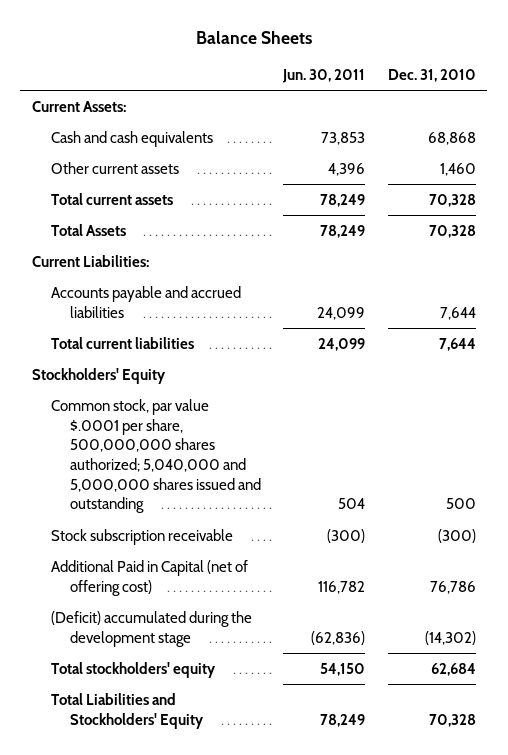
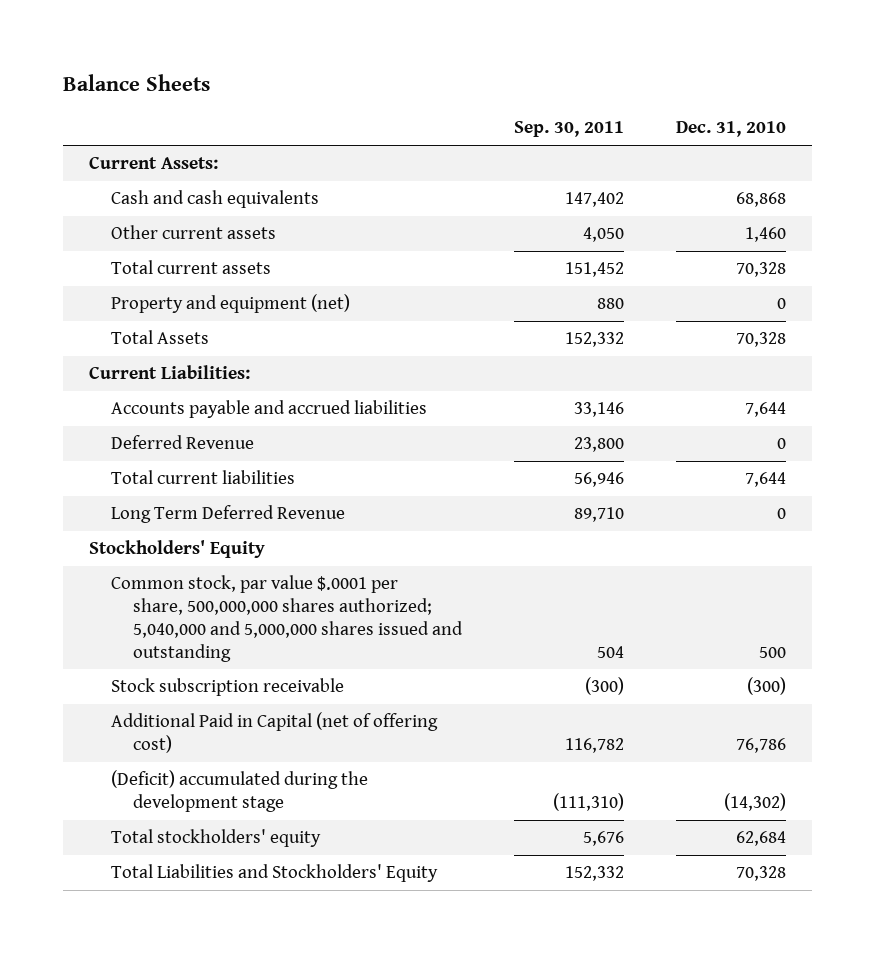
[282,68,366,83] Jun. 30, 2011 -> none
none -> [514,121,625,138] Sep. 30, 2011
none -> [110,294,350,314] Property and equipment (net)
none -> [110,435,254,450] Deferred Revenue
none -> [110,505,345,524] Long Term Deferred Revenue

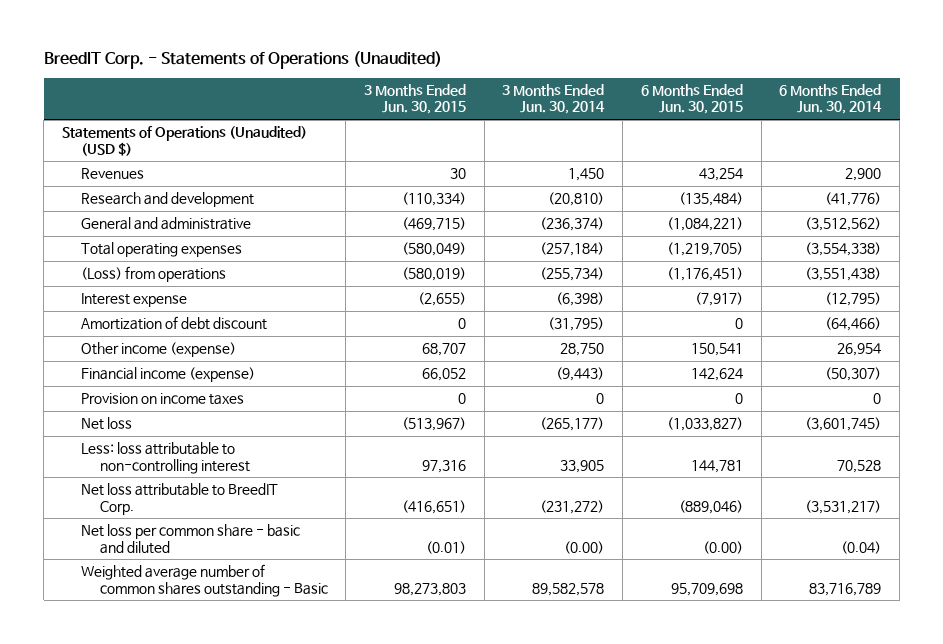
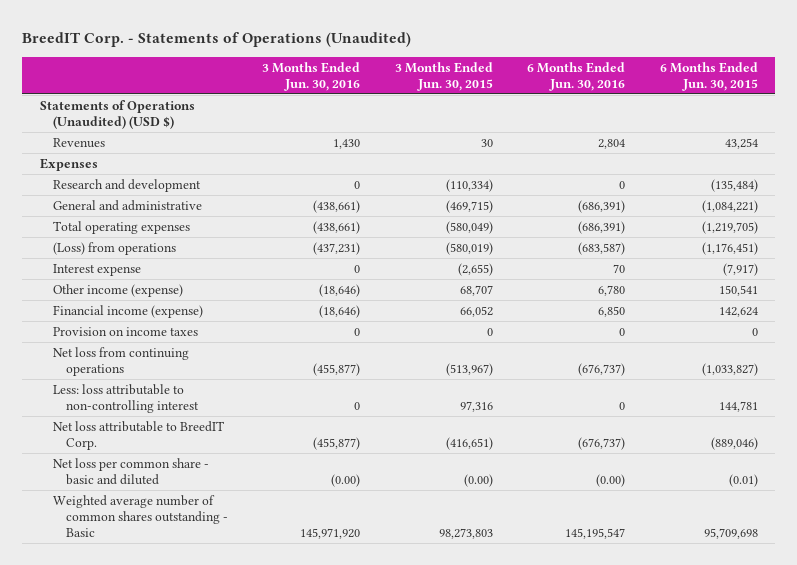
[502,84,606,115] 3 Months Ended Jun. 30, 2014 -> none
[779,84,883,115] 6 Months Ended Jun. 30, 2014 -> none
none -> [262,61,361,91] 3 Months Ended Jun. 30, 2016
none -> [527,61,626,91] 6 Months Ended Jun. 30, 2016
none -> [39,157,98,171] Expenses
[80,316,267,331] Amortization of debt discount -> none
[80,417,132,431] Net loss -> [52,346,189,376] Net loss from continuing operations
[425,540,466,554] (0.01) -> [463,473,493,487] (0.00)
[702,540,743,554] (0.00) -> [728,473,758,487] (0.01)

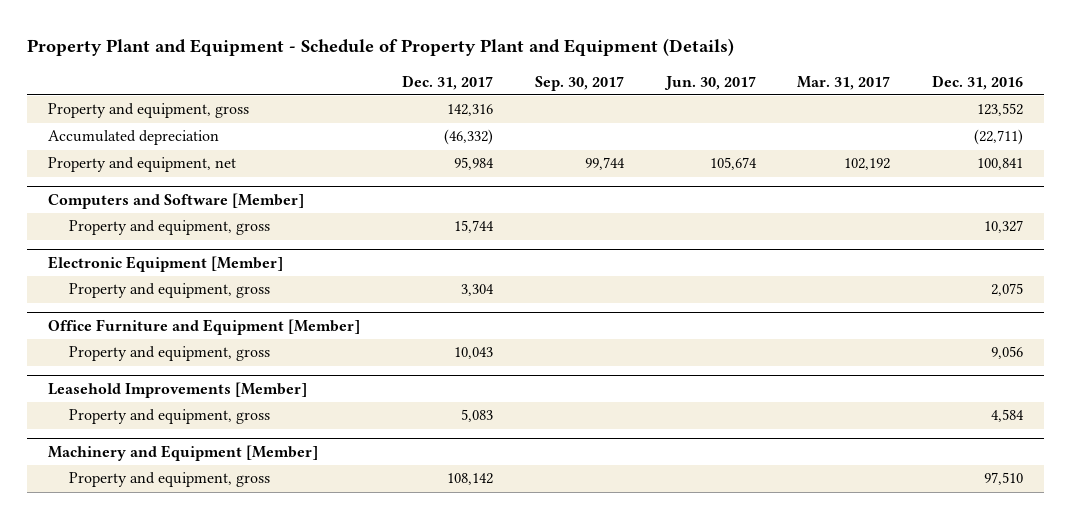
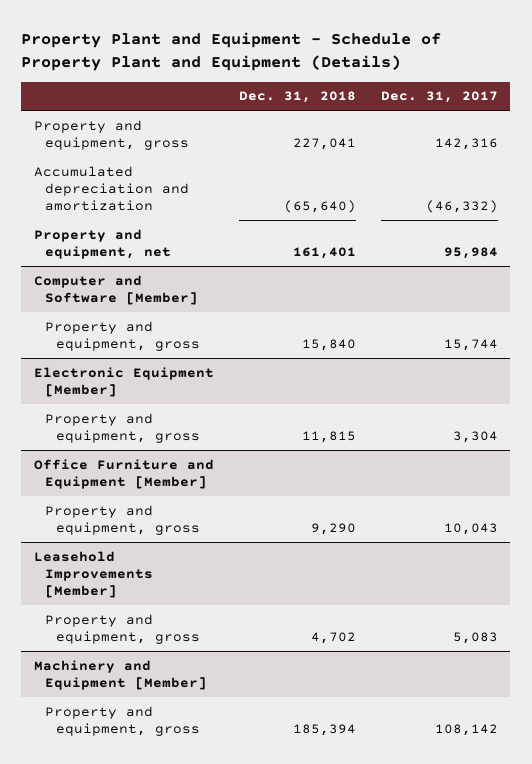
[534,75,624,91] Sep. 30, 2017 -> none
[663,75,756,90] Jun. 30, 2017 -> none
[797,75,891,90] Mar. 31, 2017 -> none
[932,74,1024,90] Dec. 31, 2016 -> none
none -> [238,91,356,104] Dec. 31, 2018
[48,130,220,146] Accumulated depreciation -> [33,165,190,212] Accumulated depreciation and amortization
[48,193,305,210] Computers and Software [Member] -> [33,274,199,305] Computer and Software [Member]

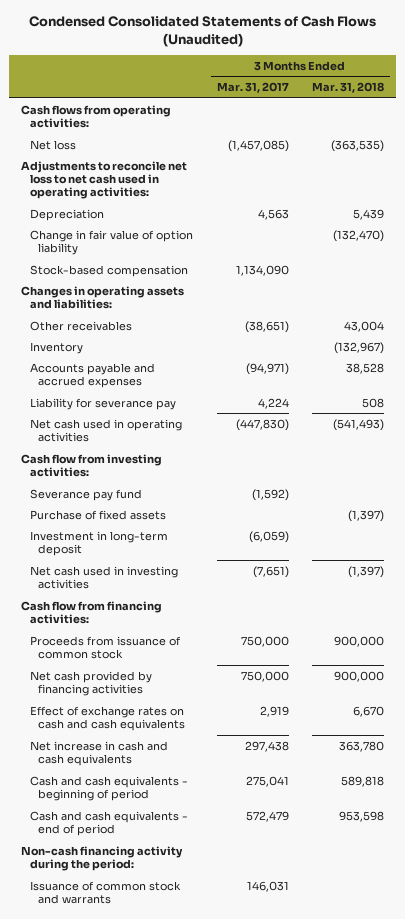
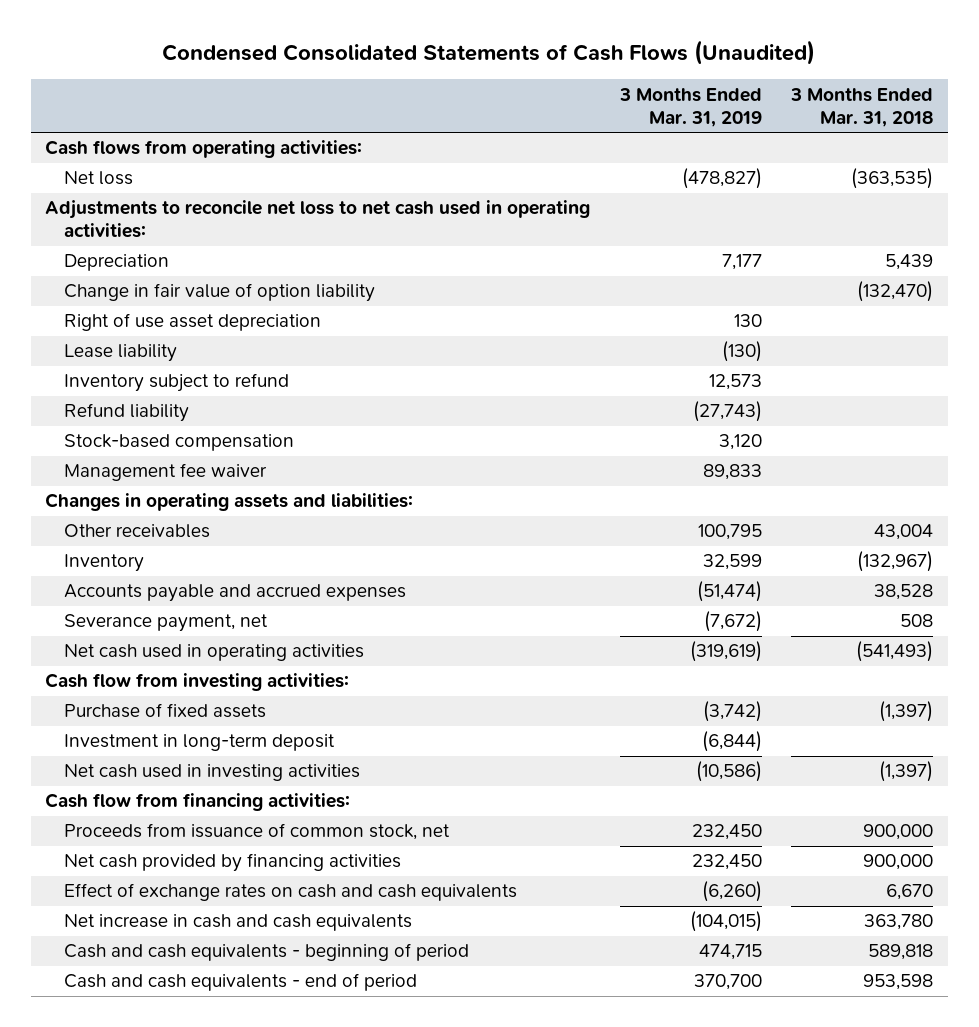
[216,81,289,93] Mar. 31, 2017 -> none
none -> [618,87,762,127] 3 Months Ended Mar. 31, 2019
none -> [63,313,321,332] Right of use asset depreciation
none -> [63,344,177,363] Lease liability
none -> [63,373,289,393] Inventory subject to refund
none -> [63,403,189,423] Refund liability
none -> [63,463,267,482] Management fee waiver
[29,397,176,410] Liability for severance pay -> none
none -> [63,614,268,633] Severance payment, net
[29,488,142,501] Severance pay fund -> none
[29,635,181,660] Proceeds from issuance of common stock -> [63,823,450,841] Proceeds from issuance of common stock, net
[21,845,184,872] Non-cash financing activity during the period: -> none
[29,880,181,905] Issuance of common stock and warrants -> none

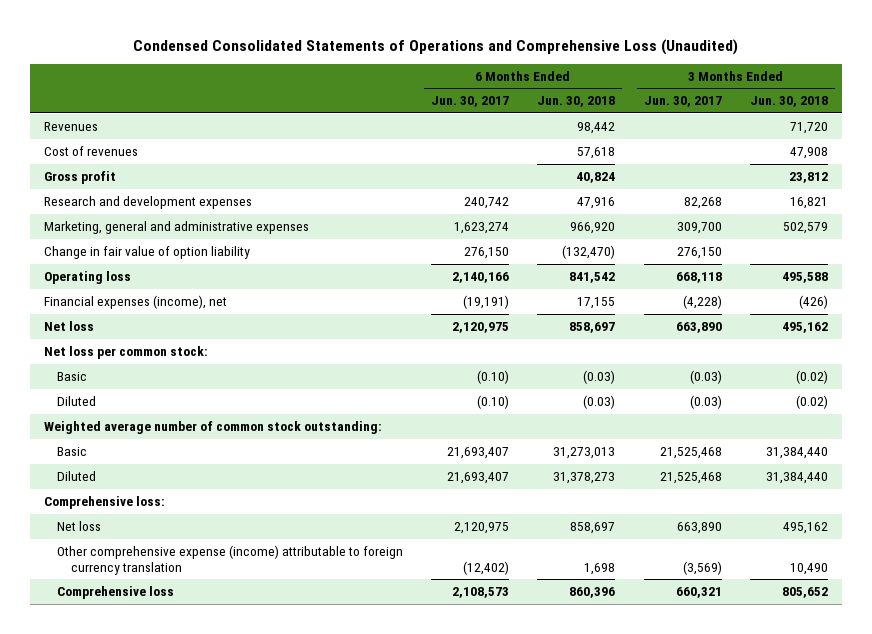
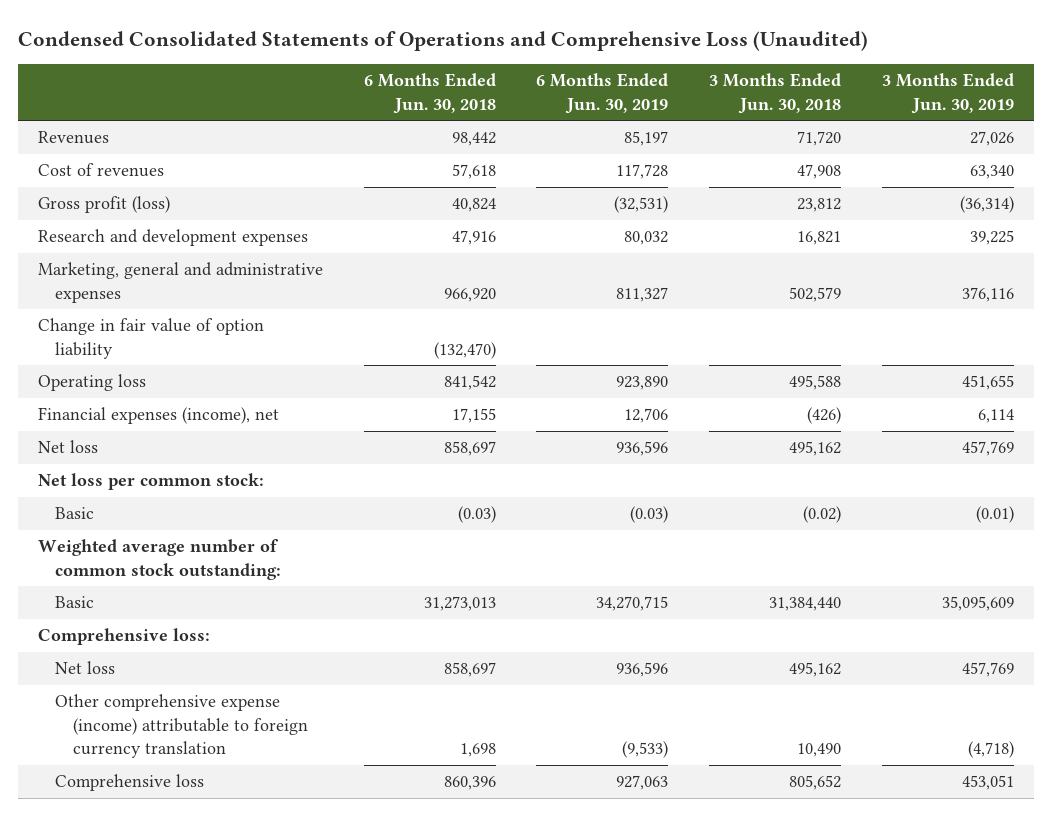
[431,96,510,108] Jun. 30, 2017 -> none
[643,96,722,108] Jun. 30, 2017 -> none
none -> [536,73,669,114] 6 Months Ended Jun. 30, 2019
none -> [881,73,1014,114] 3 Months Ended Jun. 30, 2019
[43,170,116,184] Gross profit -> [37,196,170,214] Gross profit (loss)
[57,395,97,406] Diluted -> none
[57,470,97,481] Diluted -> none

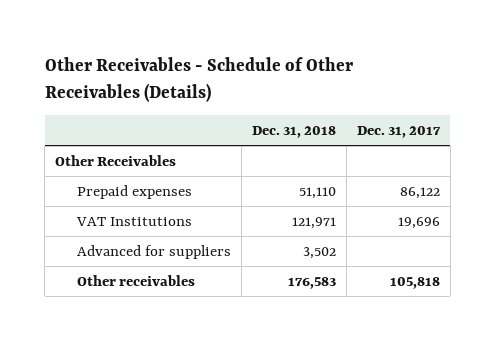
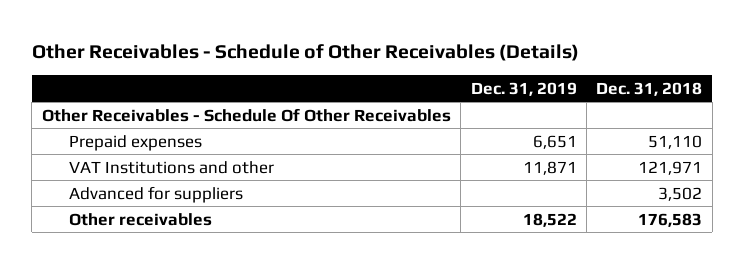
[356,125,441,138] Dec. 31, 2017 -> none
none -> [470,81,577,96] Dec. 31, 2019
[55,154,177,166] Other Receivables -> [41,107,451,122] Other Receivables - Schedule Of Other Receivables
[75,216,192,226] VAT Institutions -> [68,160,274,174] VAT Institutions and other

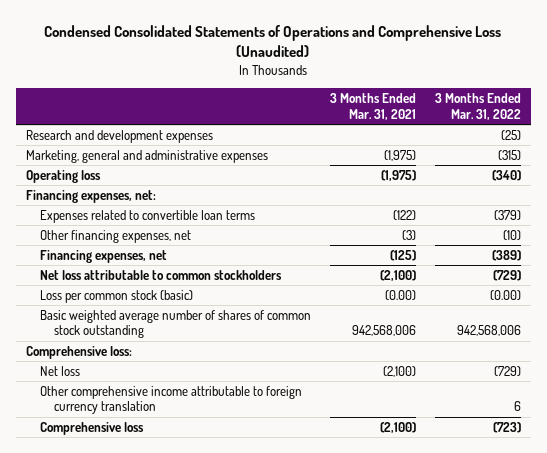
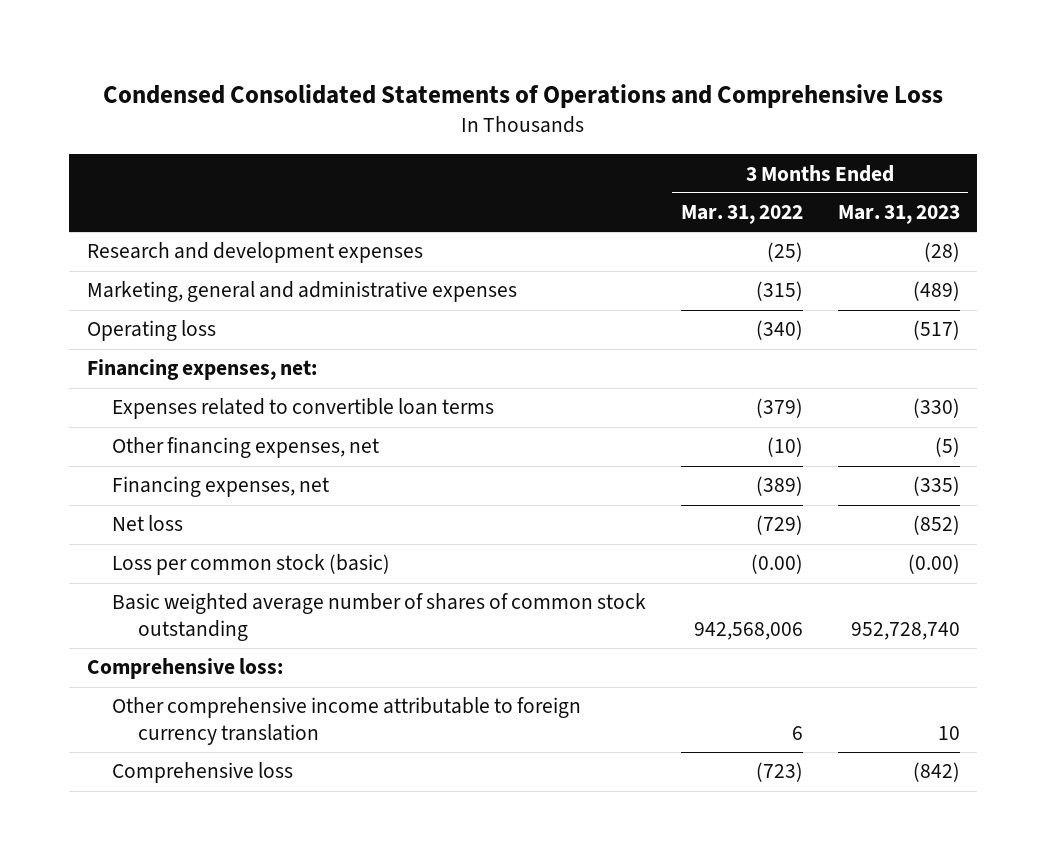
[44,24,502,58] Condensed Consolidated Statements of Operations and Comprehensive Loss (Unaudited) -> [103,83,944,108] Condensed Consolidated Statements of Operations and Comprehensive Loss
[329,93,416,120] 3 Months Ended Mar. 31, 2021 -> none
none -> [837,205,960,225] Mar. 31, 2023
[39,269,282,280] Net loss attributable to common stockholders -> none
[39,365,80,376] Net loss -> [112,515,184,532] Net loss

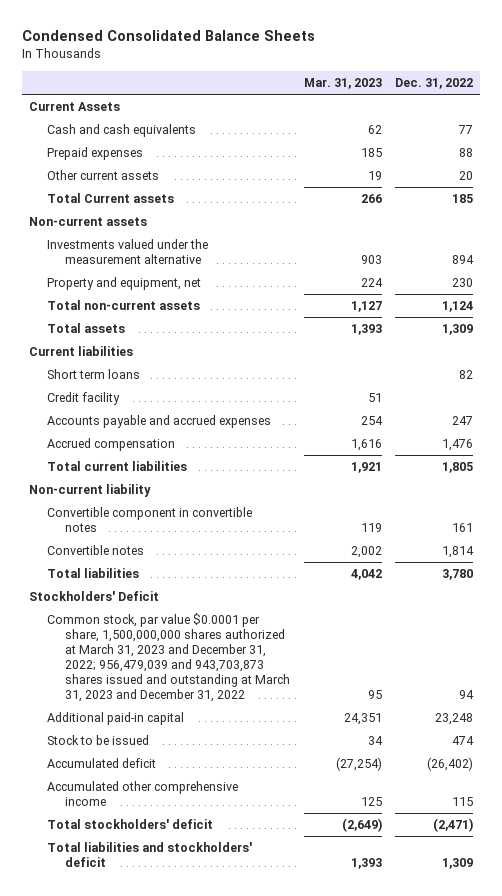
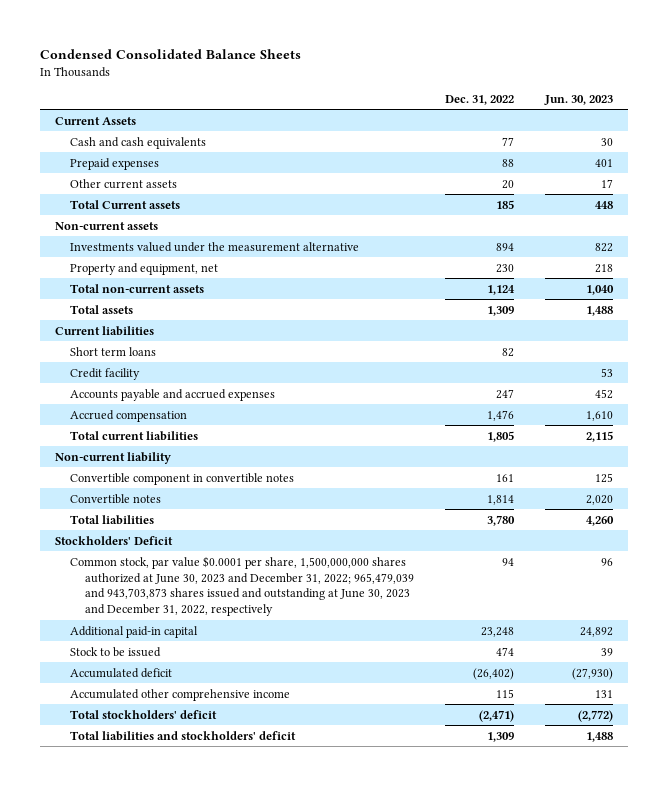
[303,78,382,90] Mar. 31, 2023 -> none
none -> [543,94,613,105] Jun. 30, 2023
[46,612,290,703] Common stock, par value $0.0001 per share, 1,500,000,000 shares authorized at March 31, 2023 and December 31, 2022; 956,479,039 and 943,703,873 shares issued and outstanding at March 31, 2023 and December 31, 2022 -> [70,555,415,617] Common stock, par value $0.0001 per share, 1,500,000,000 shares authorized at June 30, 2023 and December 31, 2022; 965,479,039 and 943,703,873 shares issued and outstanding at June 30, 2023 and December 31, 2022, respectively

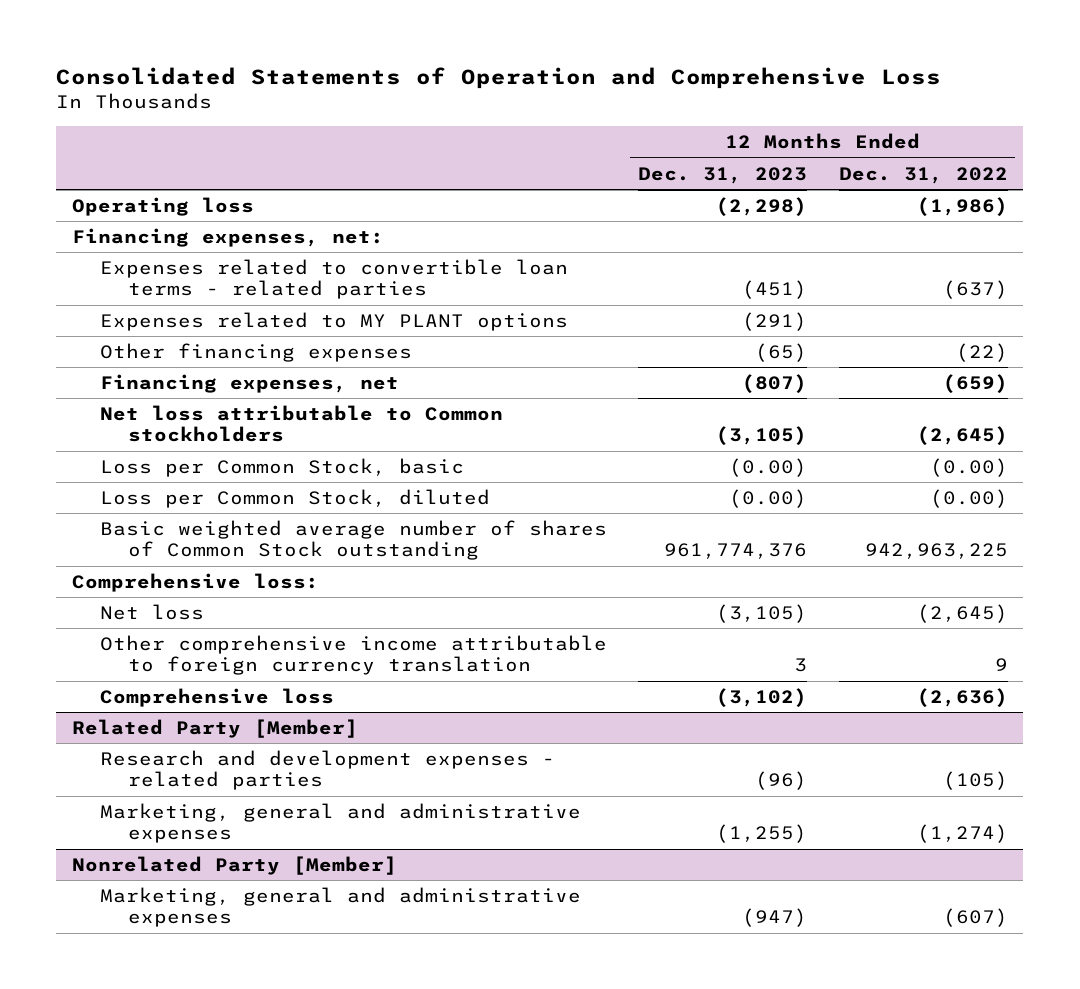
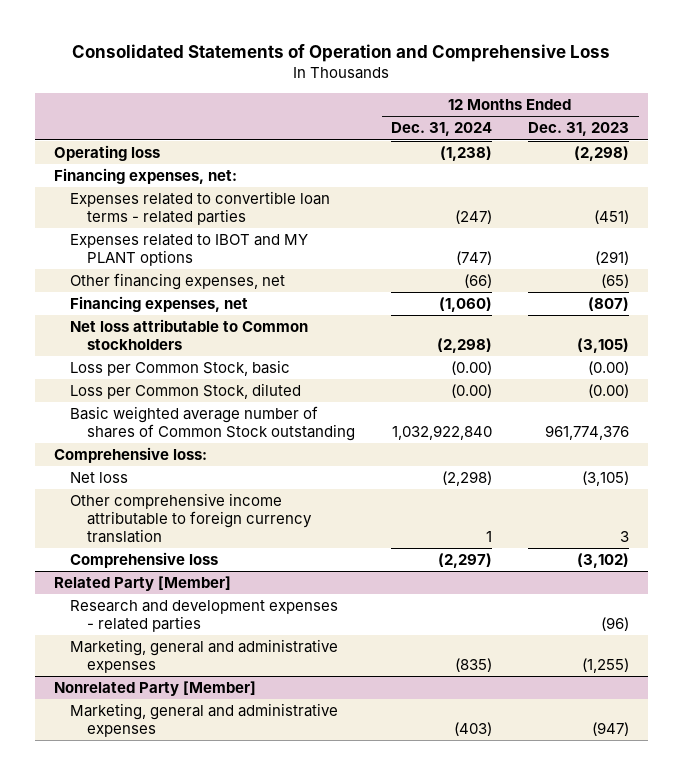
[838,166,1008,184] Dec. 31, 2022 -> none
none -> [391,122,493,137] Dec. 31, 2024
[99,312,568,332] Expenses related to MY PLANT options -> [70,234,309,266] Expenses related to IBOT and MY PLANT options
[99,343,412,363] Other financing expenses -> [70,273,286,291] Other financing expenses, net

